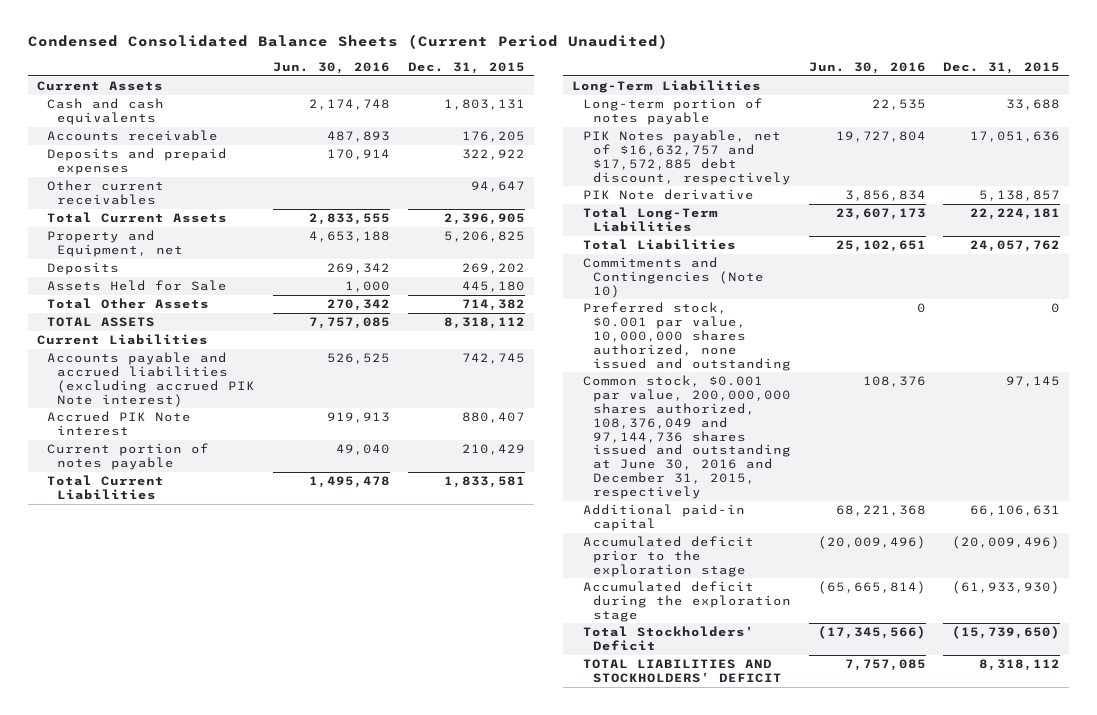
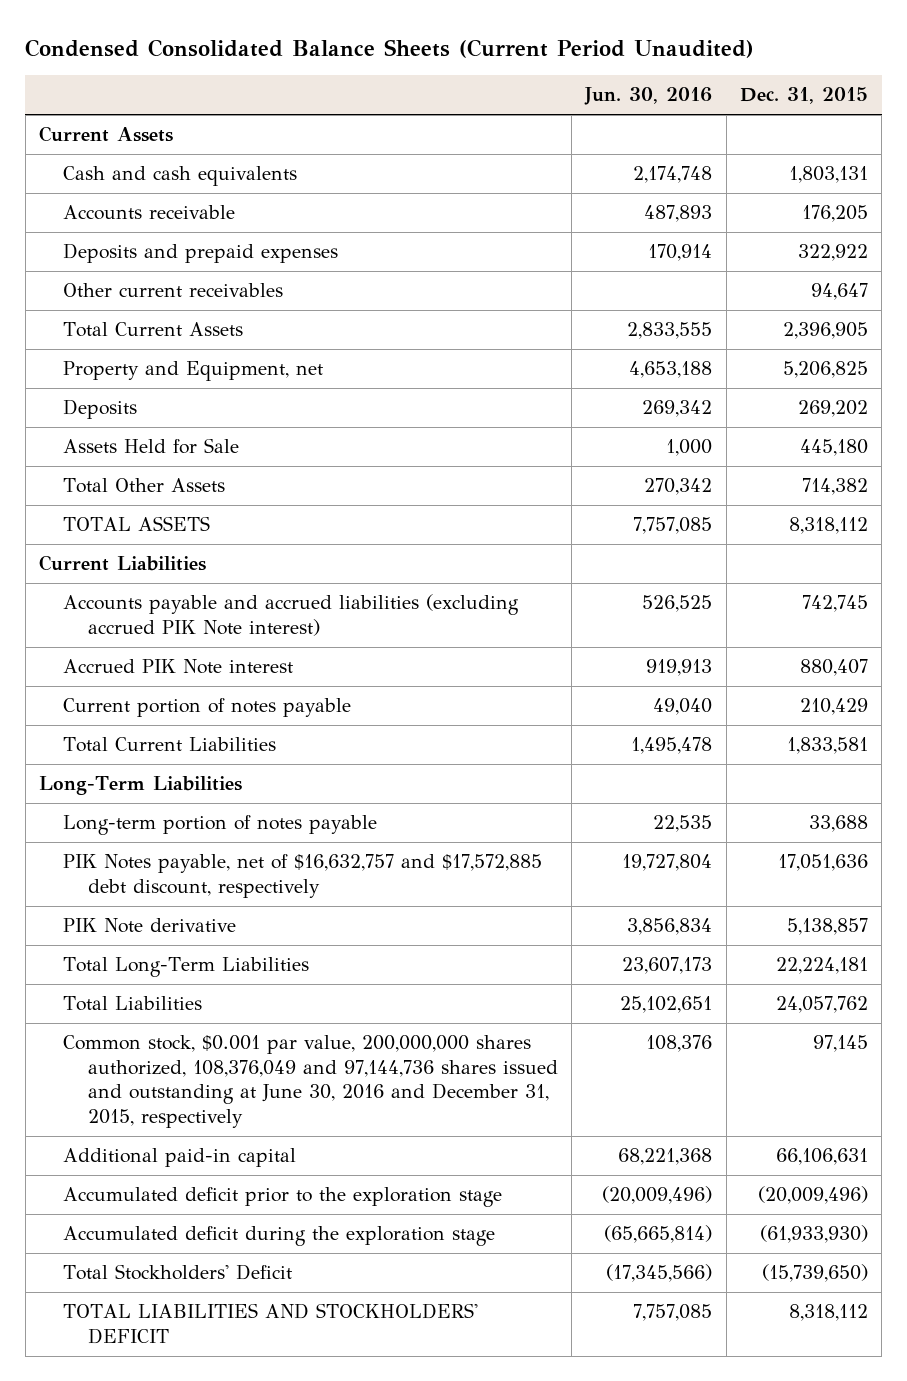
[582,256,764,298] Commitments and Contingencies (Note 10) -> none
[582,301,791,371] Preferred stock, $0.001 par value, 10,000,000 shares authorized, none issued and outstanding -> none

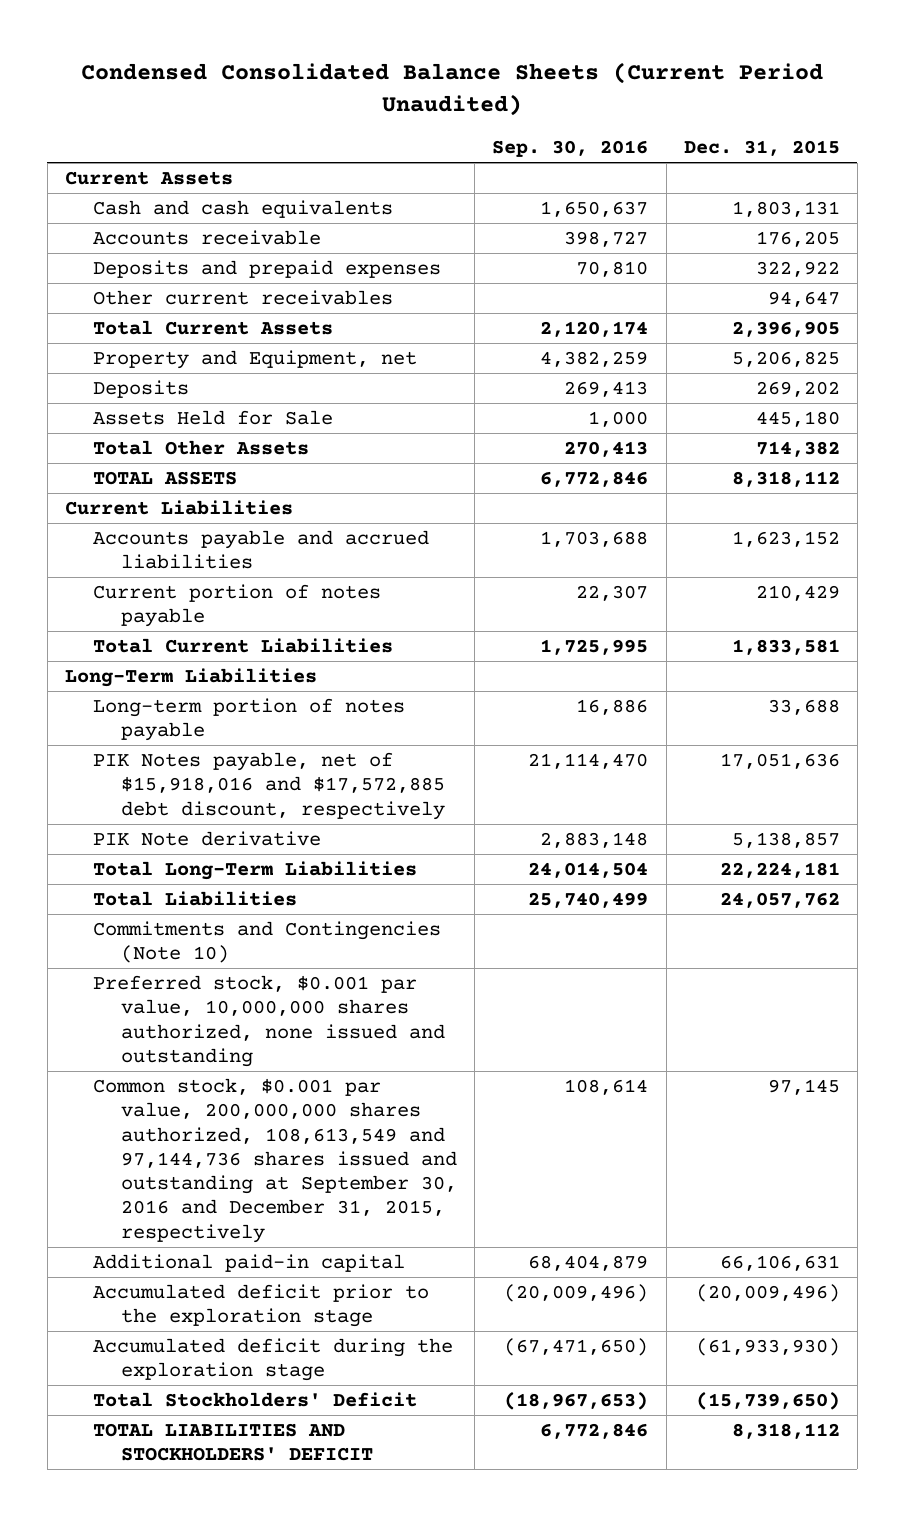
[584,87,713,106] Jun. 30, 2016 -> none
none -> [492,139,649,157] Sep. 30, 2016
[63,659,294,675] Accrued PIK Note interest -> none
[63,594,520,636] Accounts payable and accrued liabilities (excluding accrued PIK Note interest) -> [93,530,430,570] Accounts payable and accrued liabilities
[801,595,868,613] 742,745 -> [731,531,840,548] 1,623,152
[63,854,543,898] PIK Notes payable, net of $16,632,757 and $17,572,885 debt discount, respectively -> [93,752,446,820] PIK Notes payable, net of $15,918,016 and $17,572,885 debt discount, respectively
none -> [93,921,442,964] Commitments and Contingencies (Note 10)
none -> [93,975,446,1067] Preferred stock, $0.001 par value, 10,000,000 shares authorized, none issued and outstanding
[63,1035,558,1128] Common stock, $0.001 par value, 200,000,000 shares authorized, 108,376,049 and 97,144,736 shares issued and outstanding at June 30, 2016 and December 31, 2015, respectively -> [93,1078,458,1243] Common stock, $0.001 par value, 200,000,000 shares authorized, 108,613,549 and 97,144,736 shares issued and outstanding at September 30, 2016 and December 31, 2015, respectively

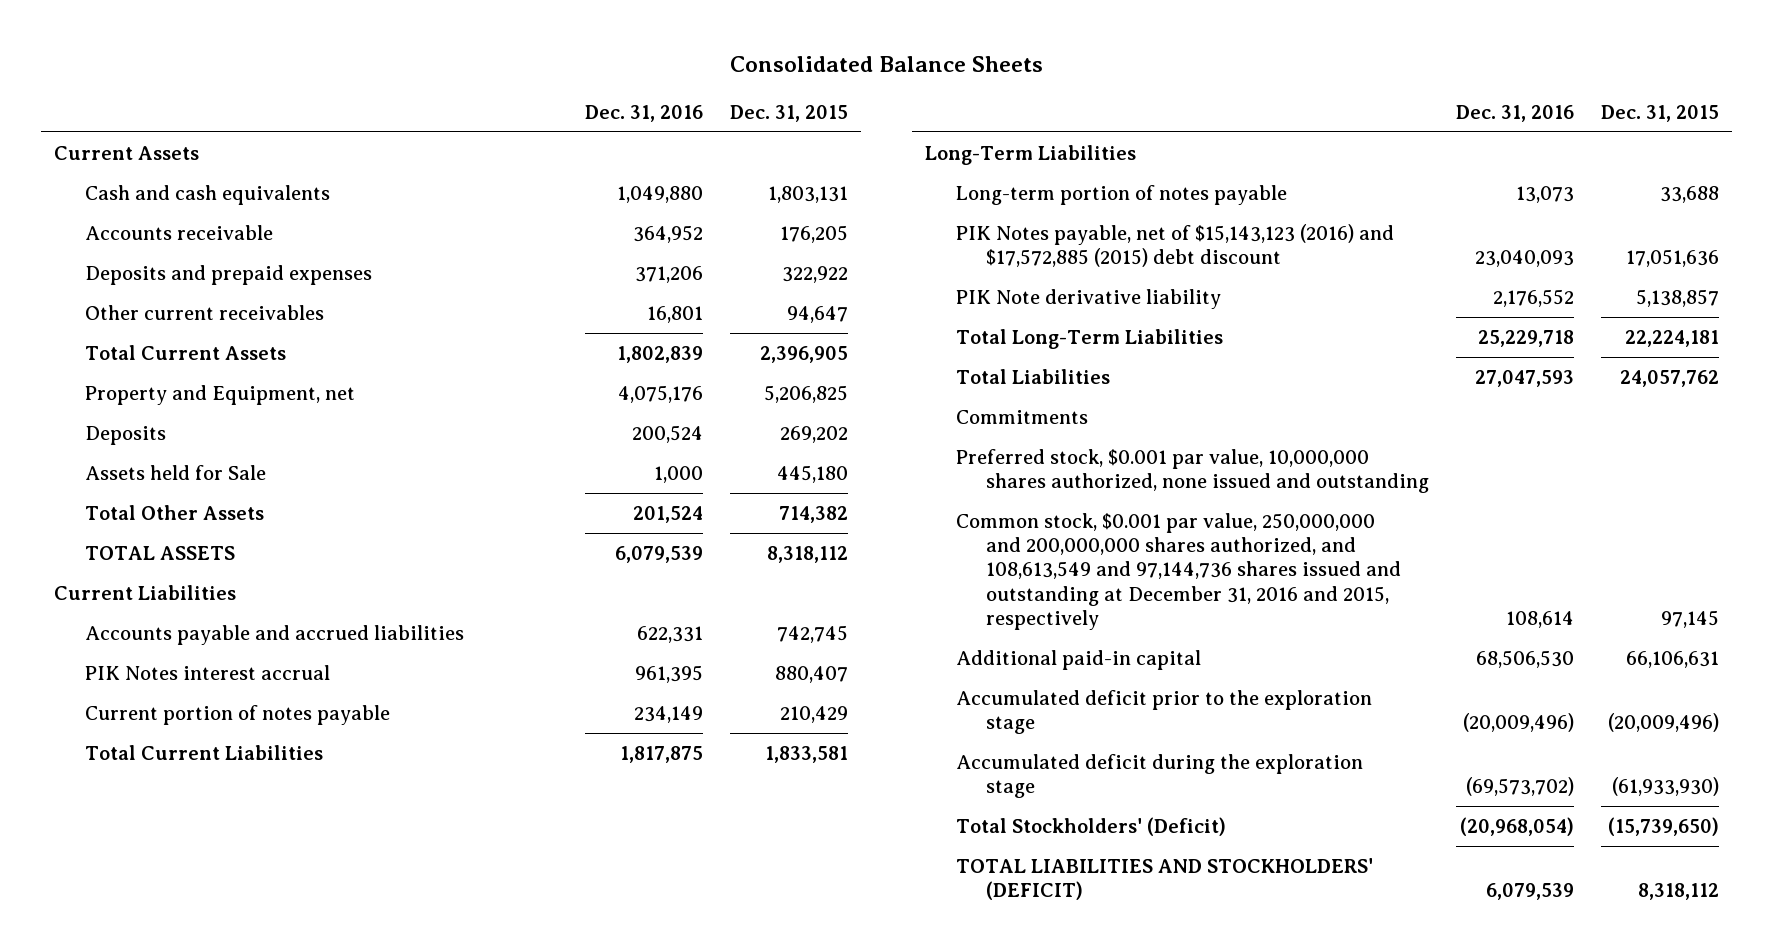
[81,62,824,117] Condensed Consolidated Balance Sheets (Current Period Unaudited) -> [729,56,1043,73] Consolidated Balance Sheets
[492,139,649,157] Sep. 30, 2016 -> none
none -> [584,105,703,123] Dec. 31, 2016
[93,410,334,426] Assets Held for Sale -> [84,464,266,480] Assets held for Sale
[731,531,840,548] 1,623,152 -> [776,624,848,643] 742,745
none -> [84,664,330,680] PIK Notes interest accrual
[93,752,446,820] PIK Notes payable, net of $15,918,016 and $17,572,885 debt discount, respectively -> [955,223,1394,268] PIK Notes payable, net of $15,143,123 (2016) and $17,572,885 (2015) debt discount
[93,831,322,847] PIK Note derivative -> [955,288,1221,309] PIK Note derivative liability
[93,921,442,964] Commitments and Contingencies (Note 10) -> [955,409,1088,424] Commitments
[93,1078,458,1243] Common stock, $0.001 par value, 200,000,000 shares authorized, 108,613,549 and 97,144,736 shares issued and outstanding at September 30, 2016 and December 31, 2015, respectively -> [955,512,1402,630] Common stock, $0.001 par value, 250,000,000 and 200,000,000 shares authorized, and 108,613,549 and 97,144,736 shares issued and outstanding at December 31, 2016 and 2015, respectively
[93,1392,418,1408] Total Stockholders' Deficit -> [955,816,1226,836] Total Stockholders' (Deficit)
[93,1423,374,1462] TOTAL LIABILITIES AND STOCKHOLDERS' DEFICIT -> [955,857,1373,901] TOTAL LIABILITIES AND STOCKHOLDERS' (DEFICIT)

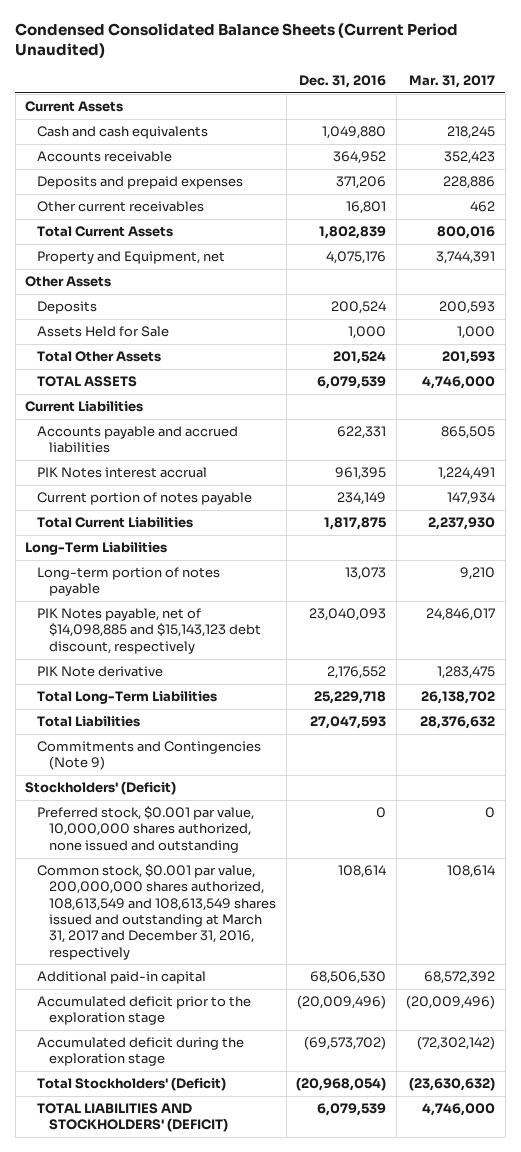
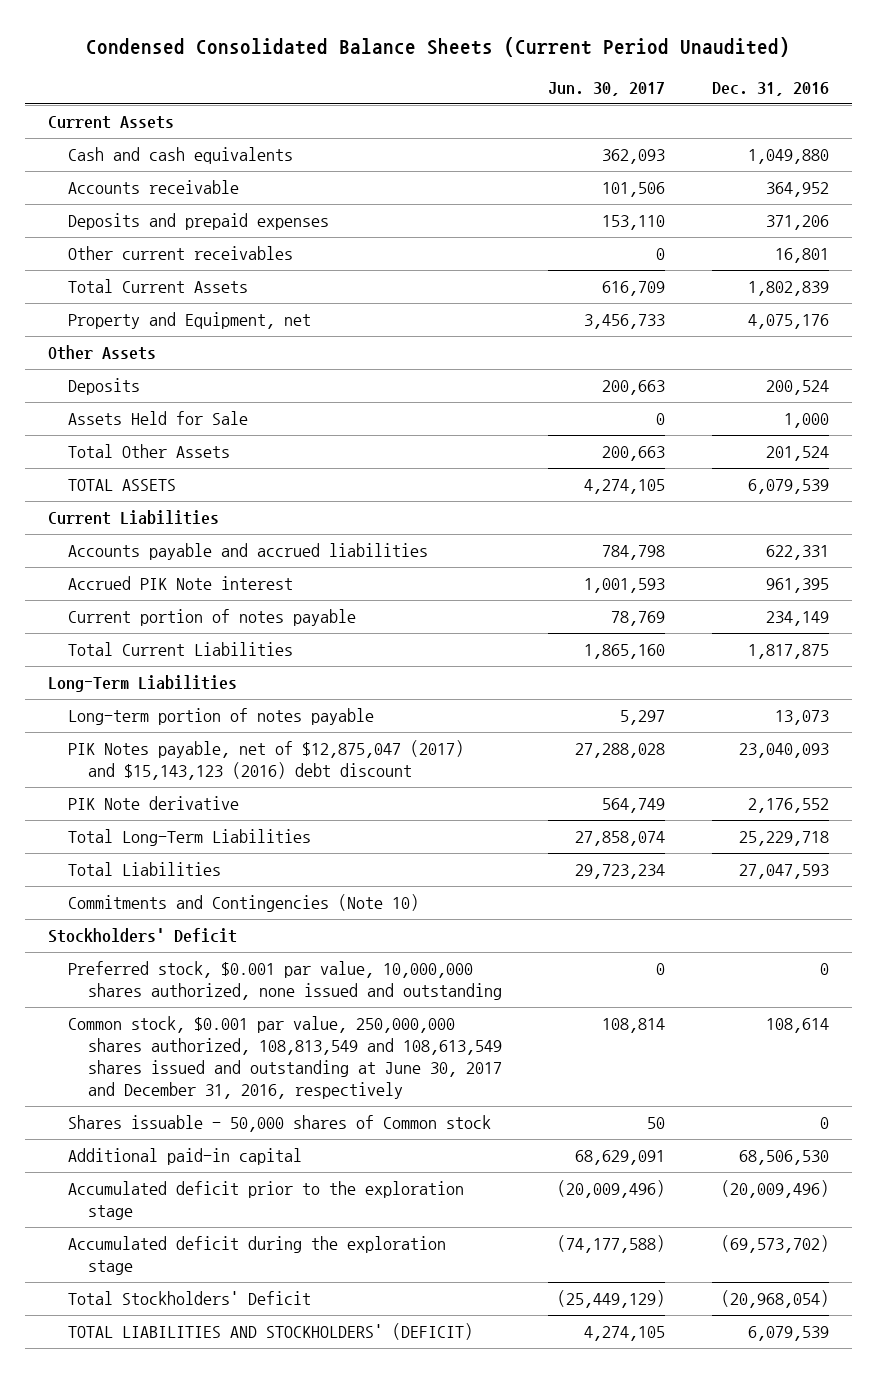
[409,75,496,89] Mar. 31, 2017 -> none
none -> [548,82,666,97] Jun. 30, 2017
[37,467,208,479] PIK Notes interest accrual -> [67,576,293,591] Accrued PIK Note interest
[37,608,262,654] PIK Notes payable, net of $14,098,885 and $15,143,123 debt discount, respectively -> [67,740,464,781] PIK Notes payable, net of $12,875,047 (2017) and $15,143,123 (2016) debt discount
[37,741,262,771] Commitments and Contingencies (Note 9) -> [67,894,419,913] Commitments and Contingencies (Note 10)
[25,781,177,796] Stockholders' (Deficit) -> [47,928,237,944] Stockholders' Deficit
[37,864,277,960] Common stock, $0.001 par value, 200,000,000 shares authorized, 108,613,549 and 108,613,549 shares issued and outstanding at March 31, 2017 and December 31, 2016, respectively -> [67,1016,502,1100] Common stock, $0.001 par value, 250,000,000 shares authorized, 108,813,549 and 108,613,549 shares issued and outstanding at June 30, 2017 and December 31, 2016, respectively
none -> [67,1115,491,1133] Shares issuable - 50,000 shares of Common stock
[37,1077,227,1092] Total Stockholders' (Deficit) -> [67,1291,311,1306] Total Stockholders' Deficit

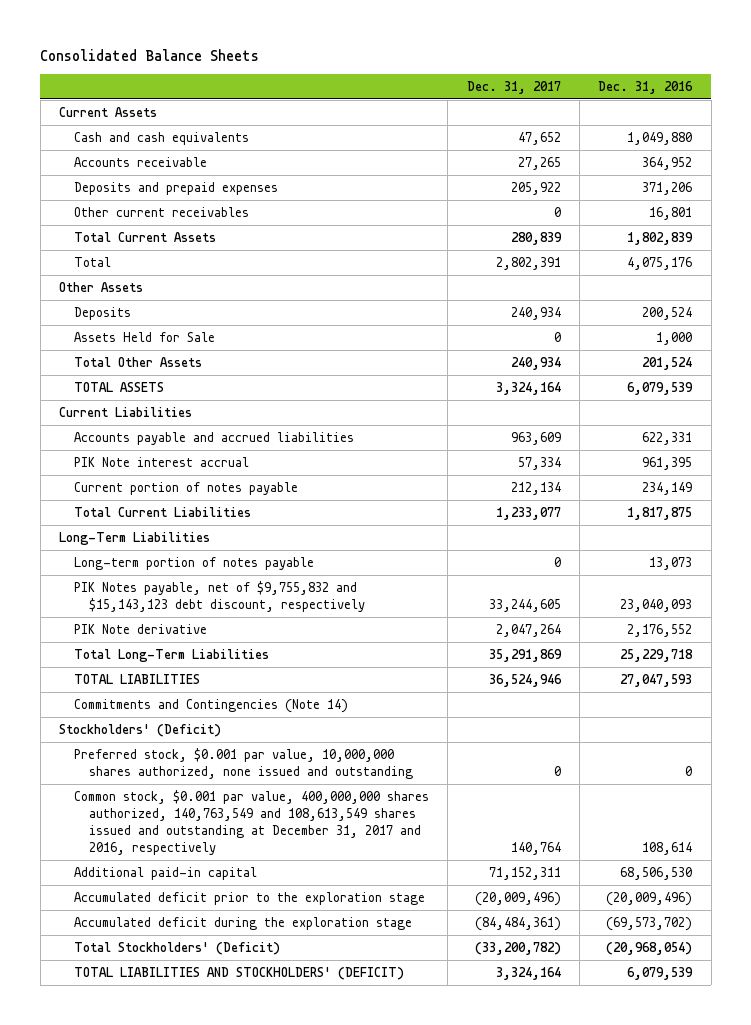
[86,36,791,57] Condensed Consolidated Balance Sheets (Current Period Unaudited) -> [40,48,260,61] Consolidated Balance Sheets
[548,82,666,97] Jun. 30, 2017 -> none
none -> [466,80,561,94] Dec. 31, 2017
[67,312,311,330] Property and Equipment, net -> [73,256,111,267] Total
[67,576,293,591] Accrued PIK Note interest -> [73,456,249,467] PIK Note interest accrual
[67,740,464,781] PIK Notes payable, net of $12,875,047 (2017) and $15,143,123 (2016) debt discount -> [73,580,365,612] PIK Notes payable, net of $9,755,832 and $15,143,123 debt discount, respectively
[67,862,221,877] Total Liabilities -> [73,673,200,684] TOTAL LIABILITIES
[67,894,419,913] Commitments and Contingencies (Note 10) -> [73,698,348,713] Commitments and Contingencies (Note 14)
[47,928,237,944] Stockholders' Deficit -> [59,723,222,737] Stockholders' (Deficit)
[67,1115,491,1133] Shares issuable - 50,000 shares of Common stock -> none
[67,1016,502,1100] Common stock, $0.001 par value, 250,000,000 shares authorized, 108,813,549 and 108,613,549 shares issued and outstanding at June 30, 2017 and December 31, 2016, respectively -> [73,789,429,855] Common stock, $0.001 par value, 400,000,000 shares authorized, 140,763,549 and 108,613,549 shares issued and outstanding at December 31, 2017 and 2016, respectively
[67,1291,311,1306] Total Stockholders' Deficit -> [73,941,280,955] Total Stockholders' (Deficit)

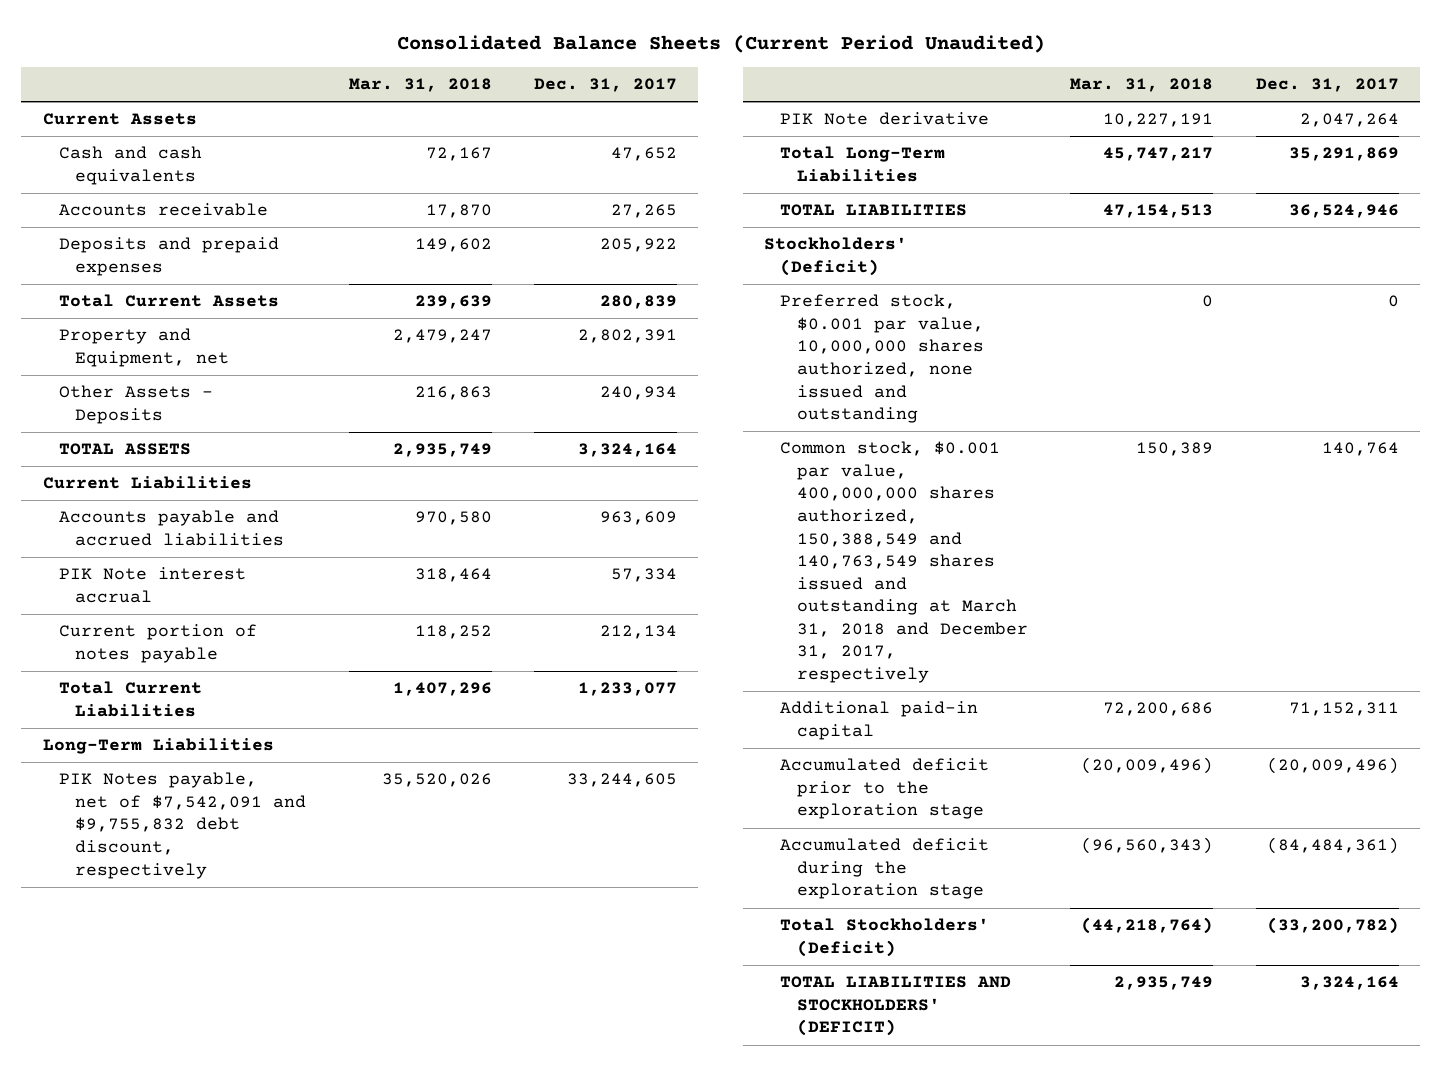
[40,48,260,61] Consolidated Balance Sheets -> [396,34,1045,53] Consolidated Balance Sheets (Current Period Unaudited)
[598,80,694,94] Dec. 31, 2016 -> none
none -> [348,78,492,93] Mar. 31, 2018
[73,206,249,217] Other current receivables -> none
[59,281,144,292] Other Assets -> none
[73,331,215,342] Assets Held for Sale -> none
[73,356,202,367] Total Other Assets -> none
[73,256,111,267] Total -> [58,328,230,367] Property and Equipment, net
[73,306,131,320] Deposits -> [58,385,213,424] Other Assets - Deposits
[73,556,314,570] Long-term portion of notes payable -> none
[73,580,365,612] PIK Notes payable, net of $9,755,832 and $15,143,123 debt discount, respectively -> [58,772,307,879] PIK Notes payable, net of $7,542,091 and $9,755,832 debt discount, respectively
[73,698,348,713] Commitments and Contingencies (Note 14) -> none
[73,789,429,855] Common stock, $0.001 par value, 400,000,000 shares authorized, 140,763,549 and 108,613,549 shares issued and outstanding at December 31, 2017 and 2016, respectively -> [780,441,1028,683] Common stock, $0.001 par value, 400,000,000 shares authorized, 150,388,549 and 140,763,549 shares issued and outstanding at March 31, 2018 and December 31, 2017, respectively

